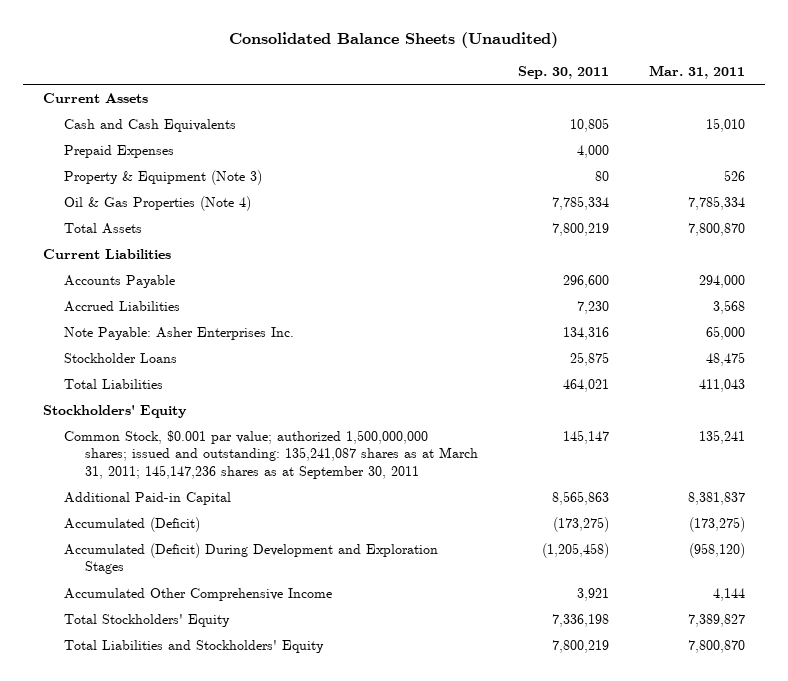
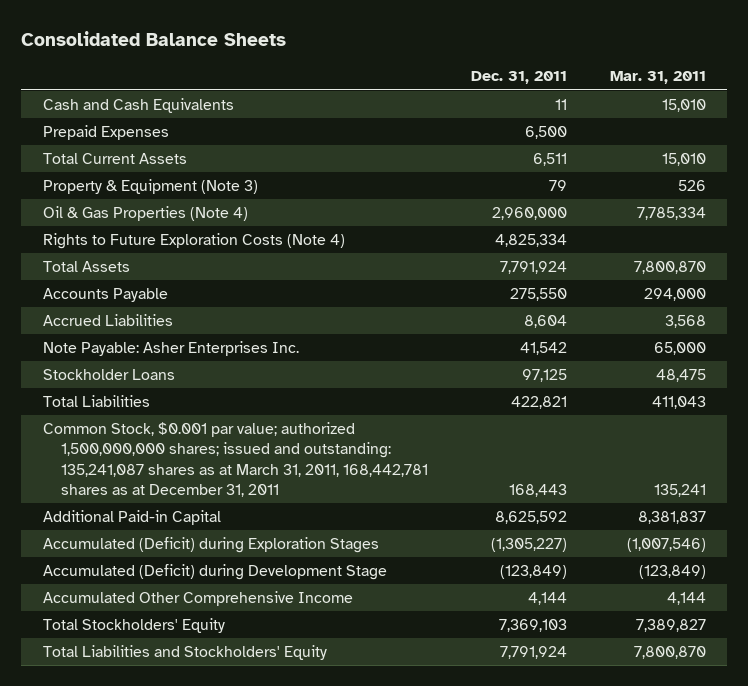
[229,32,559,49] Consolidated Balance Sheets (Unaudited) -> [21,31,287,47] Consolidated Balance Sheets
[518,65,610,79] Sep. 30, 2011 -> none
none -> [470,71,567,85] Dec. 31, 2011
[42,92,148,103] Current Assets -> none
none -> [42,153,187,165] Total Current Assets
none -> [42,233,345,250] Rights to Future Exploration Costs (Note 4)
[42,248,171,259] Current Liabilities -> none
[42,404,187,418] Stockholders' Equity -> none
[64,429,479,479] Common Stock, $0.001 par value; authorized 1,500,000,000 shares; issued and outstanding: 135,241,087 shares as at March 31, 2011; 145,147,236 shares as at September 30, 2011 -> [42,422,428,498] Common Stock, $0.001 par value; authorized 1,500,000,000 shares; issued and outstanding: 135,241,087 shares as at March 31, 2011, 168,442,781 shares as at December 31, 2011
[64,516,201,532] Accumulated (Deficit) -> none
none -> [42,537,379,554] Accumulated (Deficit) during Exploration Stages
[64,542,439,575] Accumulated (Deficit) During Development and Exploration Stages -> [42,564,387,581] Accumulated (Deficit) during Development Stage
[689,542,746,558] (958,120) -> [638,565,706,580] (123,849)

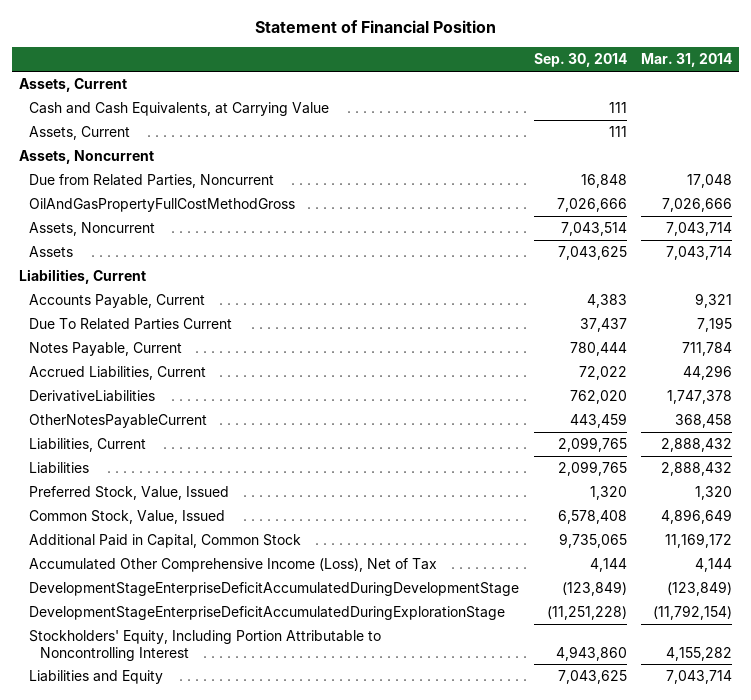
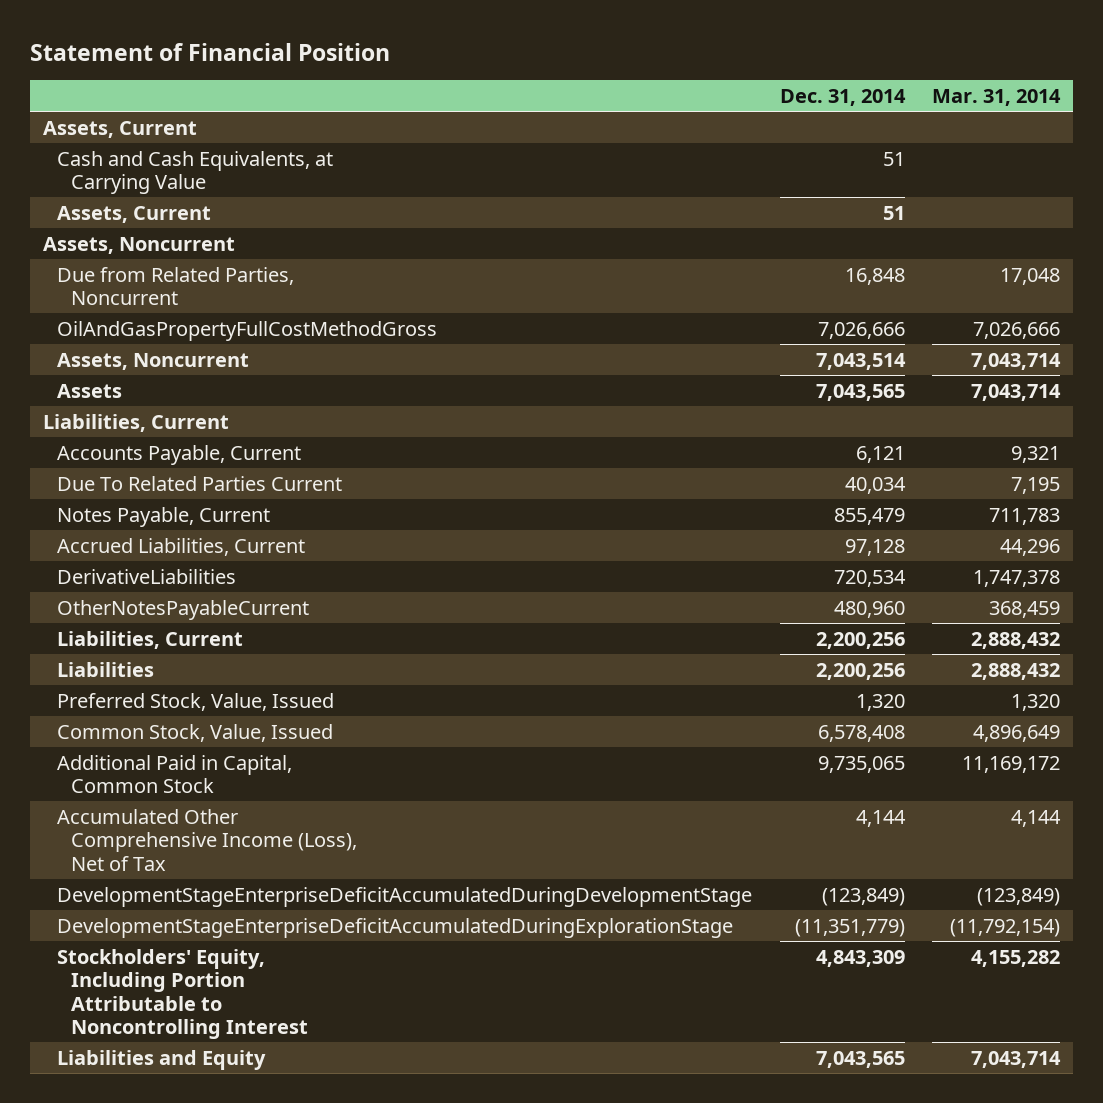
[533,53,627,68] Sep. 30, 2014 -> none
none -> [779,88,906,106] Dec. 31, 2014
[682,342,733,357] 711,784 -> [988,507,1060,525] 711,783
[675,414,733,429] 368,458 -> [988,600,1060,618] 368,459

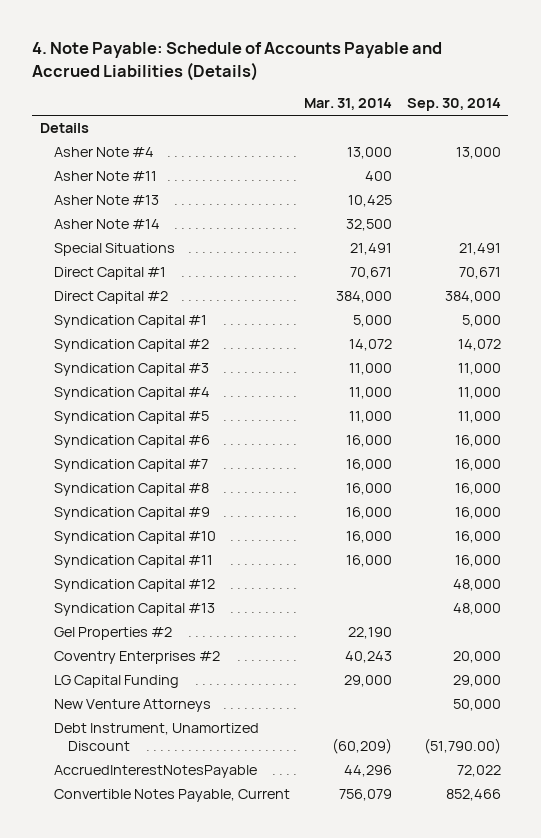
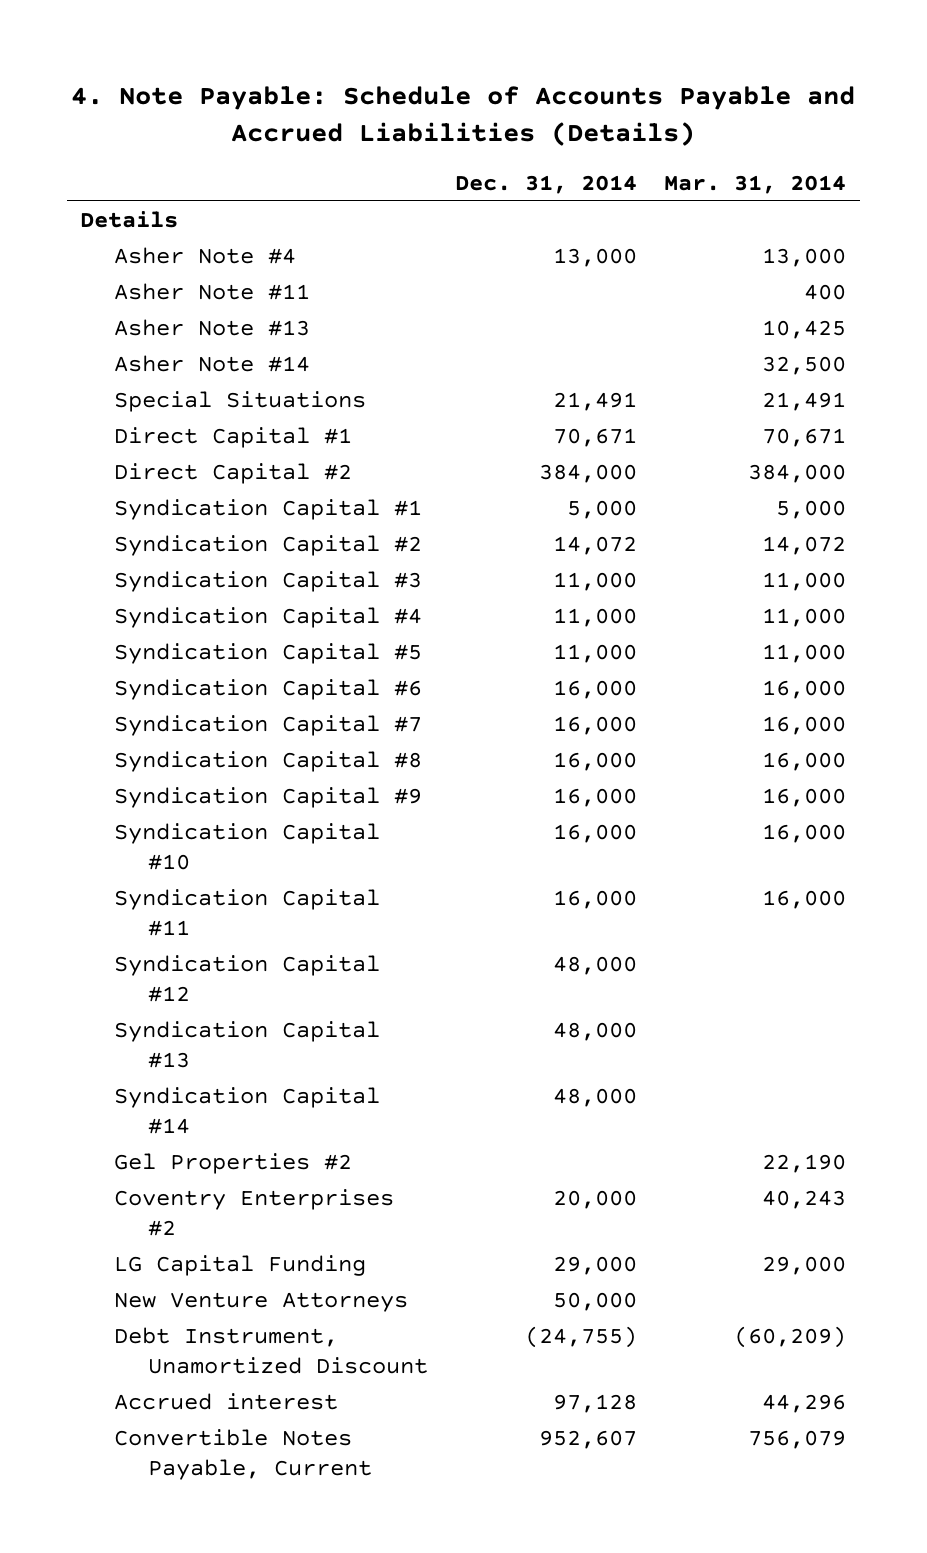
[407,98,502,112] Sep. 30, 2014 -> none
none -> [455,174,638,194] Dec. 31, 2014
none -> [114,1087,381,1135] Syndication Capital #14
[53,765,257,779] AccruedInterestNotesPayable -> [114,1393,339,1411] Accrued interest

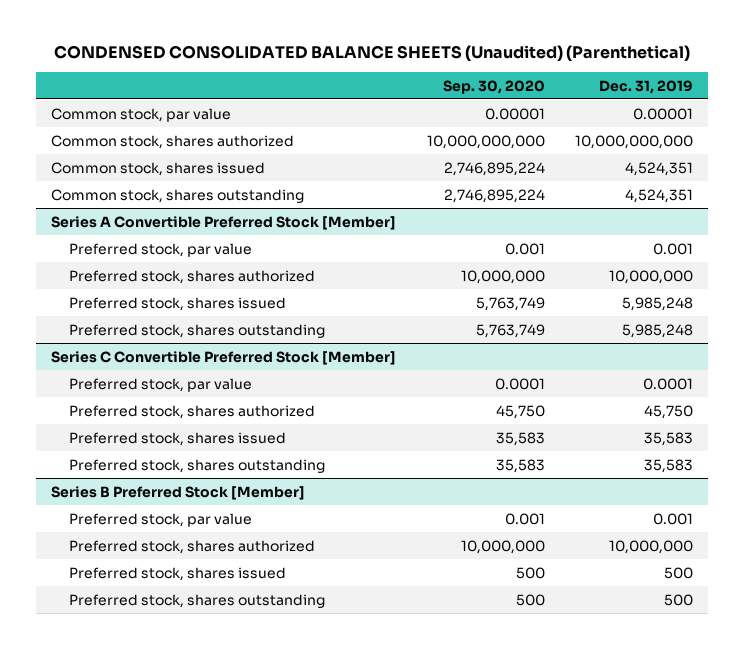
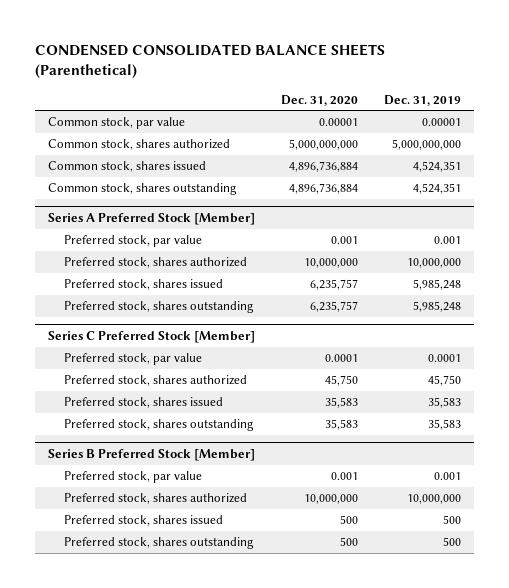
[54,45,691,62] CONDENSED CONSOLIDATED BALANCE SHEETS (Unaudited) (Parenthetical) -> [35,44,386,80] CONDENSED CONSOLIDATED BALANCE SHEETS (Parenthetical)
[442,79,545,94] Sep. 30, 2020 -> none
none -> [281,94,359,106] Dec. 31, 2020
[574,134,693,149] 10,000,000,000 -> [392,139,462,151] 5,000,000,000
[51,215,397,230] Series A Convertible Preferred Stock [Member] -> [48,213,256,226] Series A Preferred Stock [Member]
[51,350,397,365] Series C Convertible Preferred Stock [Member] -> [48,331,256,344] Series C Preferred Stock [Member]

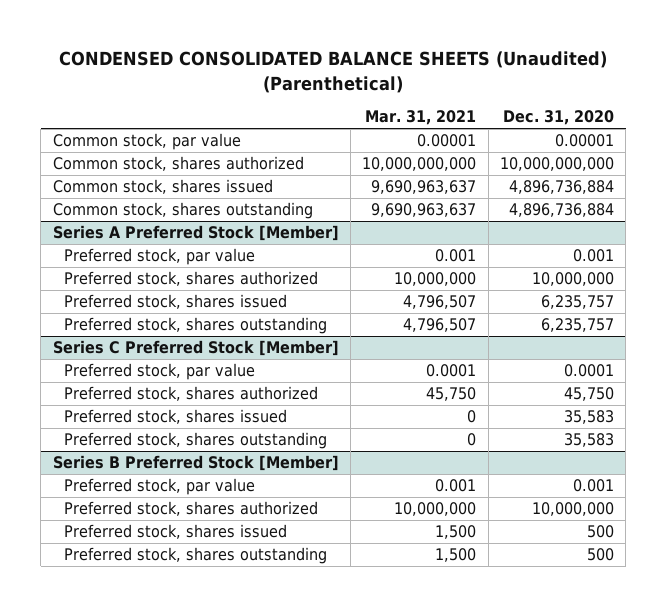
[35,44,386,80] CONDENSED CONSOLIDATED BALANCE SHEETS (Parenthetical) -> [59,51,608,93] CONDENSED CONSOLIDATED BALANCE SHEETS (Unaudited) (Parenthetical)
[384,94,462,106] Dec. 31, 2019 -> none
none -> [365,110,477,126] Mar. 31, 2021
[289,139,359,151] 5,000,000,000 -> [499,157,614,172] 10,000,000,000

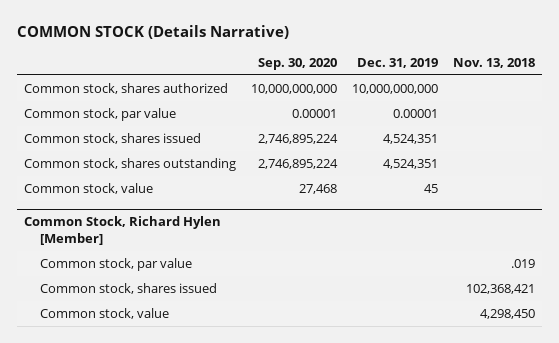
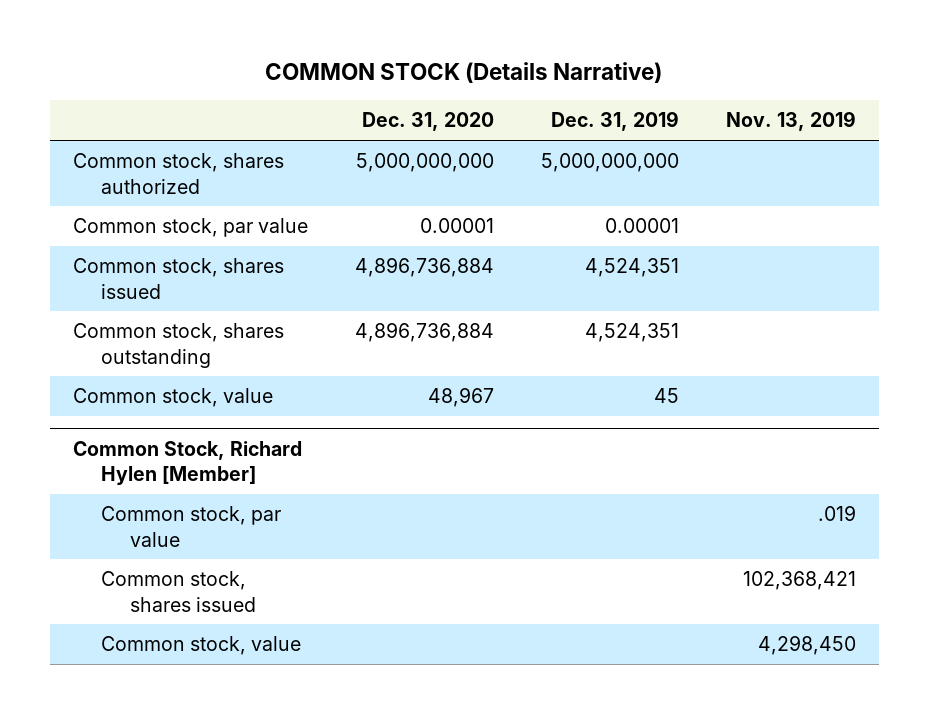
[258,57,338,70] Sep. 30, 2020 -> none
[452,57,535,68] Nov. 13, 2018 -> none
none -> [361,112,494,132] Dec. 31, 2020
none -> [725,111,856,132] Nov. 13, 2019
[352,83,439,94] 10,000,000,000 -> [540,153,679,173] 5,000,000,000

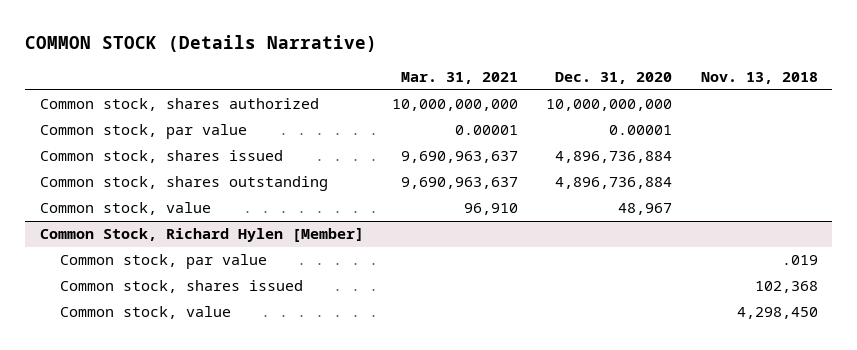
[550,111,679,132] Dec. 31, 2019 -> none
[725,111,856,132] Nov. 13, 2019 -> none
none -> [401,72,519,85] Mar. 31, 2021
none -> [700,72,818,85] Nov. 13, 2018
[355,153,494,173] 5,000,000,000 -> [546,99,673,112] 10,000,000,000

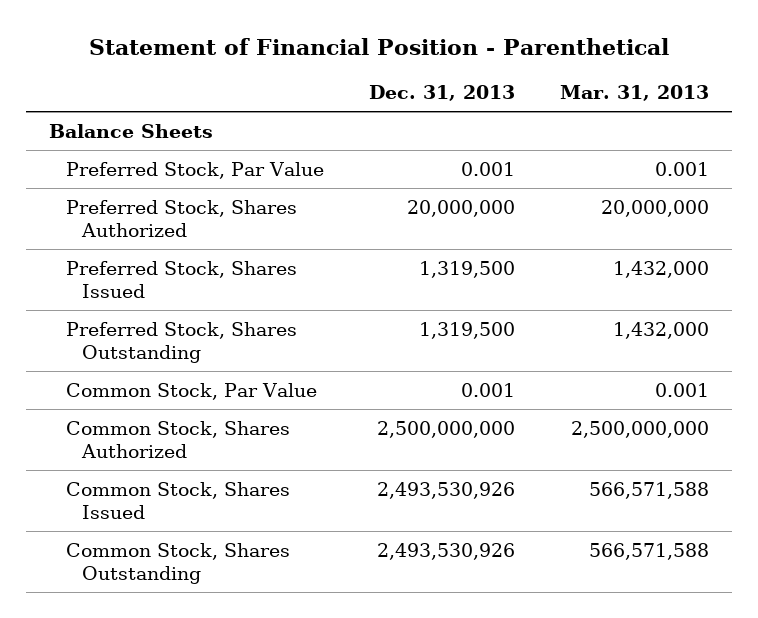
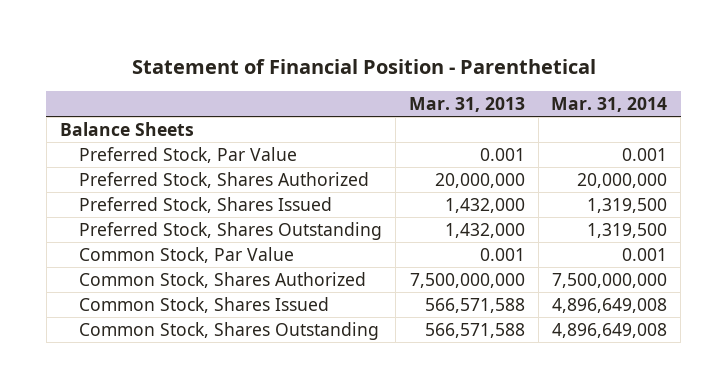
[368,85,515,102] Dec. 31, 2013 -> none
none -> [551,96,668,112] Mar. 31, 2014
[571,420,710,438] 2,500,000,000 -> [409,272,525,288] 7,500,000,000

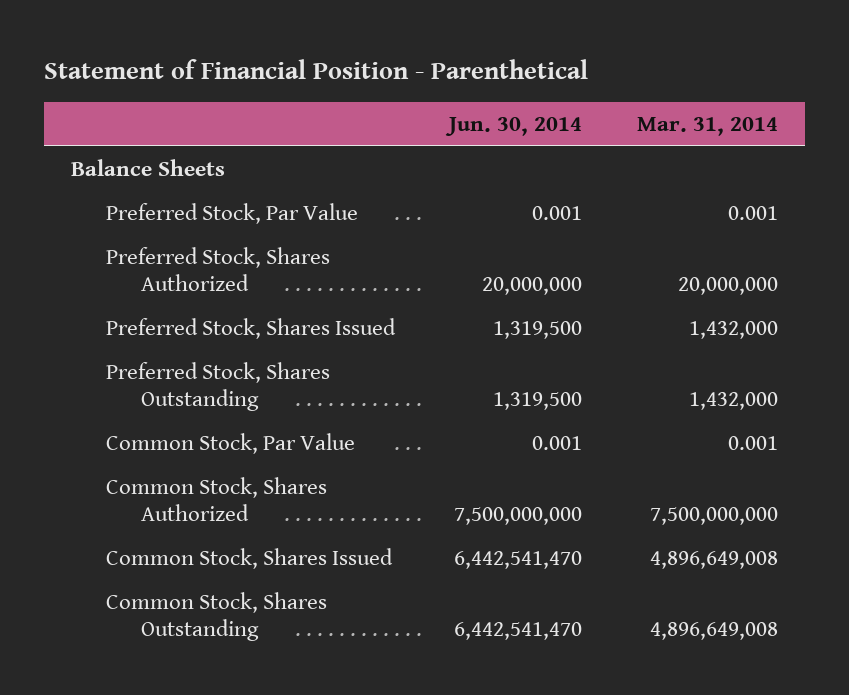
[408,96,525,112] Mar. 31, 2013 -> none
none -> [445,116,583,136] Jun. 30, 2014
[587,197,668,213] 1,319,500 -> [688,321,778,340] 1,432,000
[587,222,668,238] 1,319,500 -> [688,391,778,410] 1,432,000

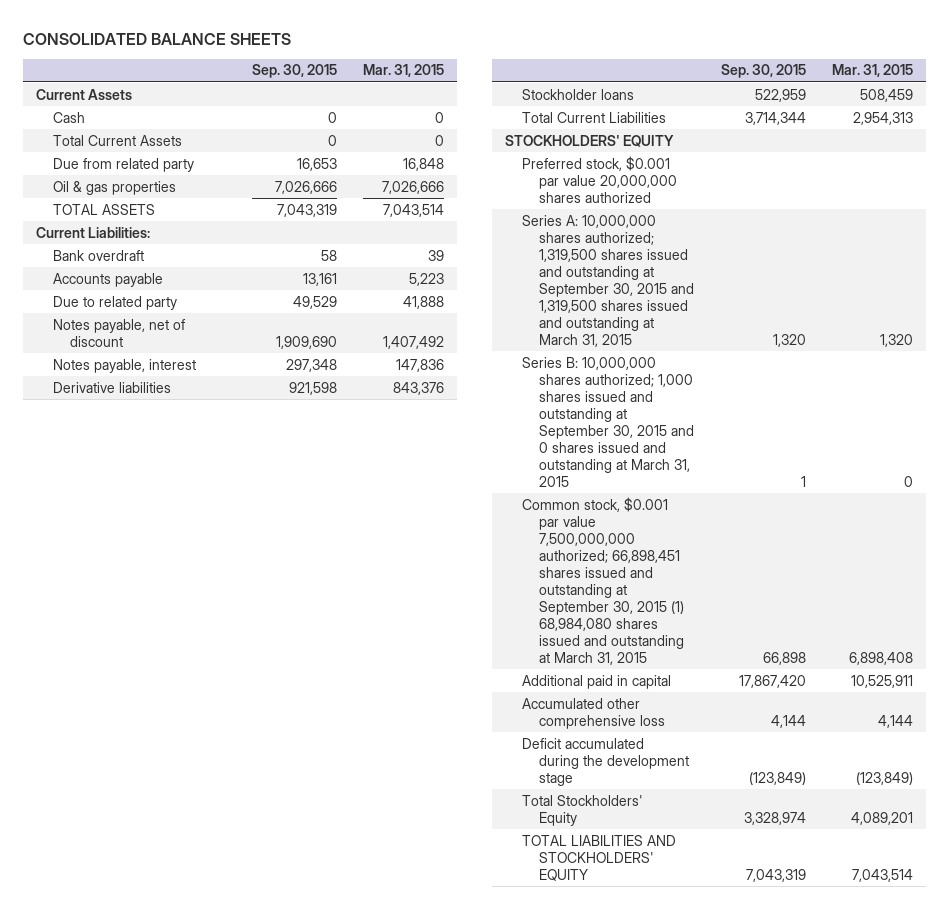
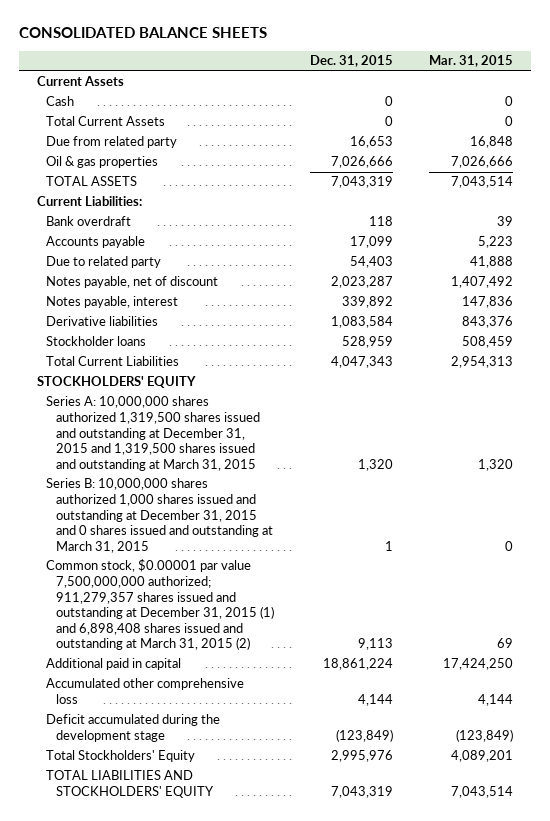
[251,64,337,79] Sep. 30, 2015 -> none
none -> [309,55,393,68] Dec. 31, 2015
[522,155,678,203] Preferred stock, $0.001 par value 20,000,000 shares authorized -> none
[522,214,695,347] Series A: 10,000,000 shares authorized; 1,319,500 shares issued and outstanding at September 30, 2015 and 1,319,500 shares issued and outstanding at March 31, 2015 -> [46,396,260,471] Series A: 10,000,000 shares authorized 1,319,500 shares issued and outstanding at December 31, 2015 and 1,319,500 shares issued and outstanding at March 31, 2015
[522,356,695,487] Series B: 10,000,000 shares authorized; 1,000 shares issued and outstanding at September 30, 2015 and 0 shares issued and outstanding at March 31, 2015 -> [46,478,273,553] Series B: 10,000,000 shares authorized 1,000 shares issued and outstanding at December 31, 2015 and 0 shares issued and outstanding at March 31, 2015
[522,496,685,665] Common stock, $0.001 par value 7,500,000,000 authorized; 66,898,451 shares issued and outstanding at September 30, 2015 (1) 68,984,080 shares issued and outstanding at March 31, 2015 -> [46,559,274,651] Common stock, $0.00001 par value 7,500,000,000 authorized; 911,279,357 shares issued and outstanding at December 31, 2015 (1) and 6,898,408 shares issued and outstanding at March 31, 2015 (2)
[849,651,914,665] 6,898,408 -> [497,638,514,649] 69
[851,674,914,688] 10,525,911 -> [443,658,514,671] 17,424,250

